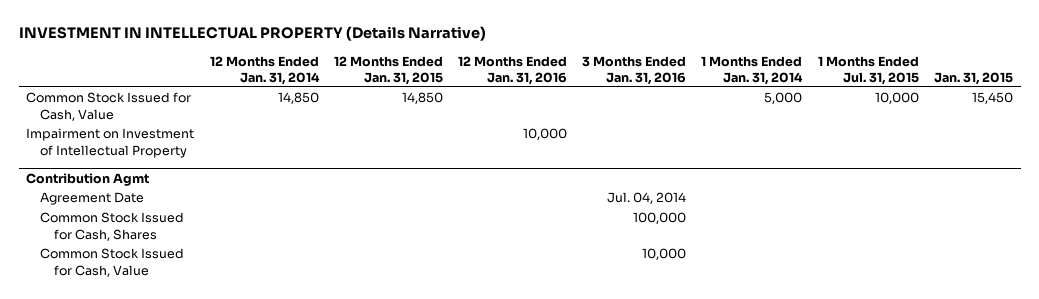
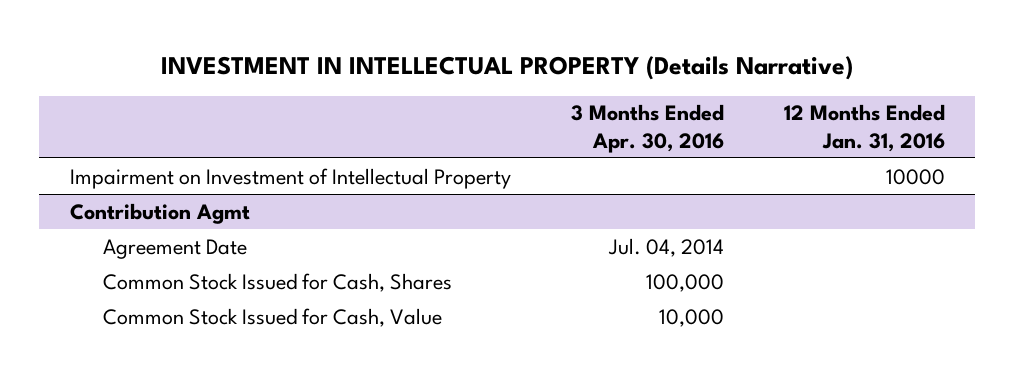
[209,55,320,85] 12 Months Ended Jan. 31, 2014 -> none
[333,55,443,85] 12 Months Ended Jan. 31, 2015 -> none
[582,55,687,85] 3 Months Ended Jan. 31, 2016 -> none
[701,55,804,85] 1 Months Ended Jan. 31, 2014 -> none
[817,55,919,85] 1 Months Ended Jul. 31, 2015 -> none
[933,71,1013,85] Jan. 31, 2015 -> none
none -> [570,104,724,153] 3 Months Ended Apr. 30, 2016
[26,92,192,121] Common Stock Issued for Cash, Value -> none
[523,128,568,141] 10,000 -> [885,168,945,185] 10000

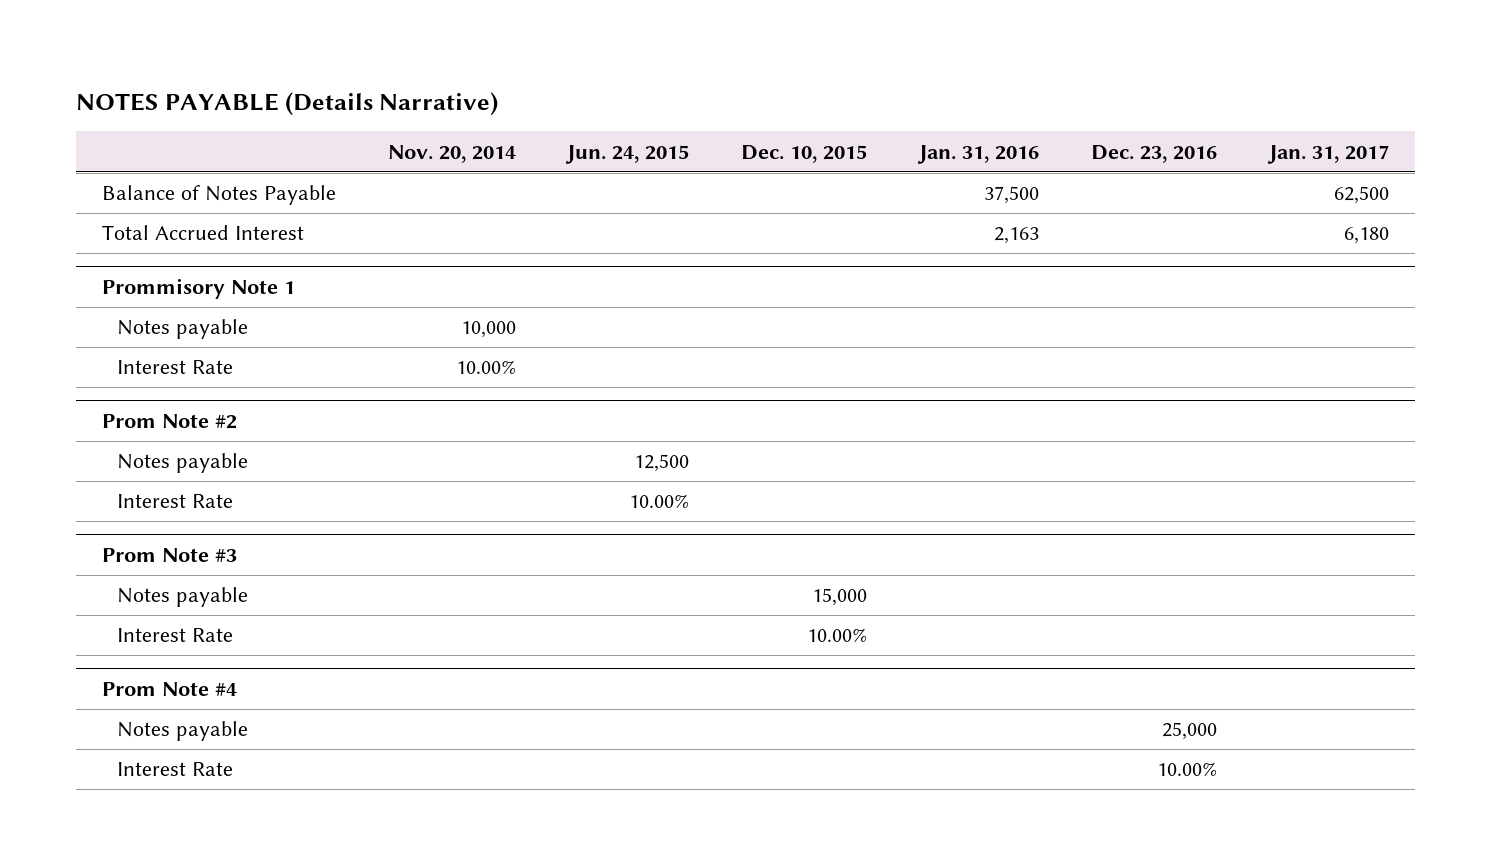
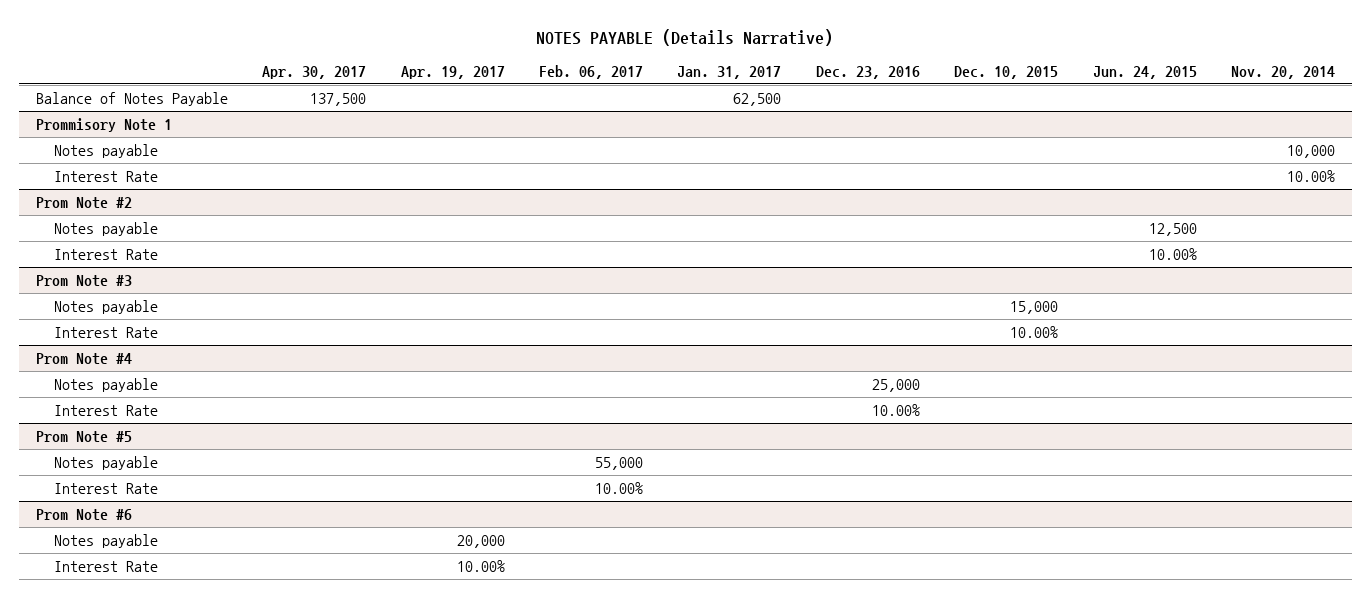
[917,144,1040,164] Jan. 31, 2016 -> none
none -> [262,65,367,79] Apr. 30, 2017
none -> [400,65,505,79] Apr. 19, 2017
none -> [539,64,644,79] Feb. 06, 2017
[101,225,304,241] Total Accrued Interest -> none
none -> [35,430,132,443] Prom Note #5
none -> [54,455,159,470] Notes payable
none -> [54,482,159,494] Interest Rate
none -> [35,508,132,521] Prom Note #6
none -> [54,533,159,548] Notes payable
none -> [54,560,159,572] Interest Rate

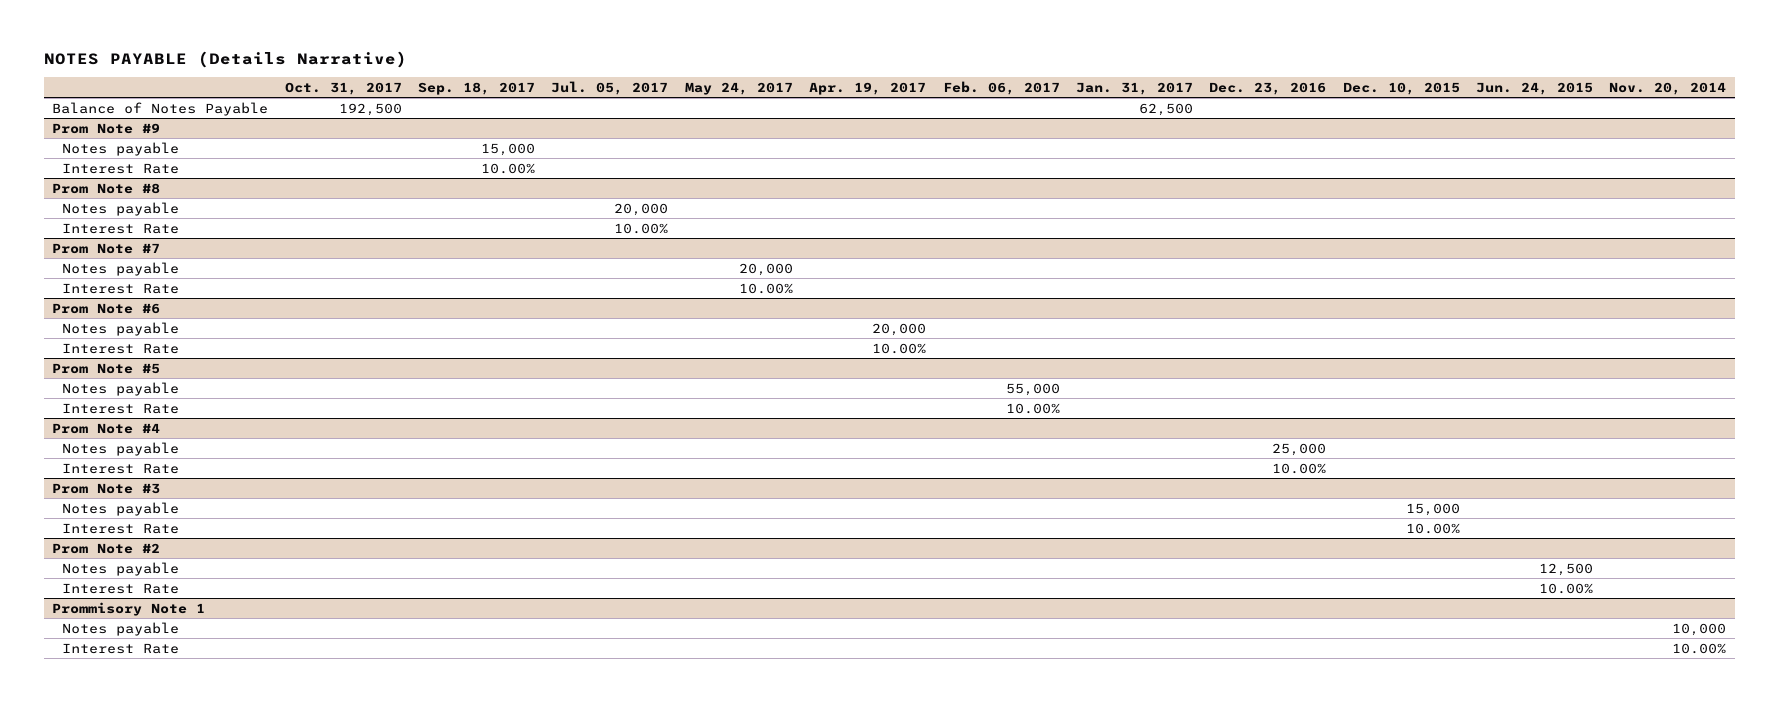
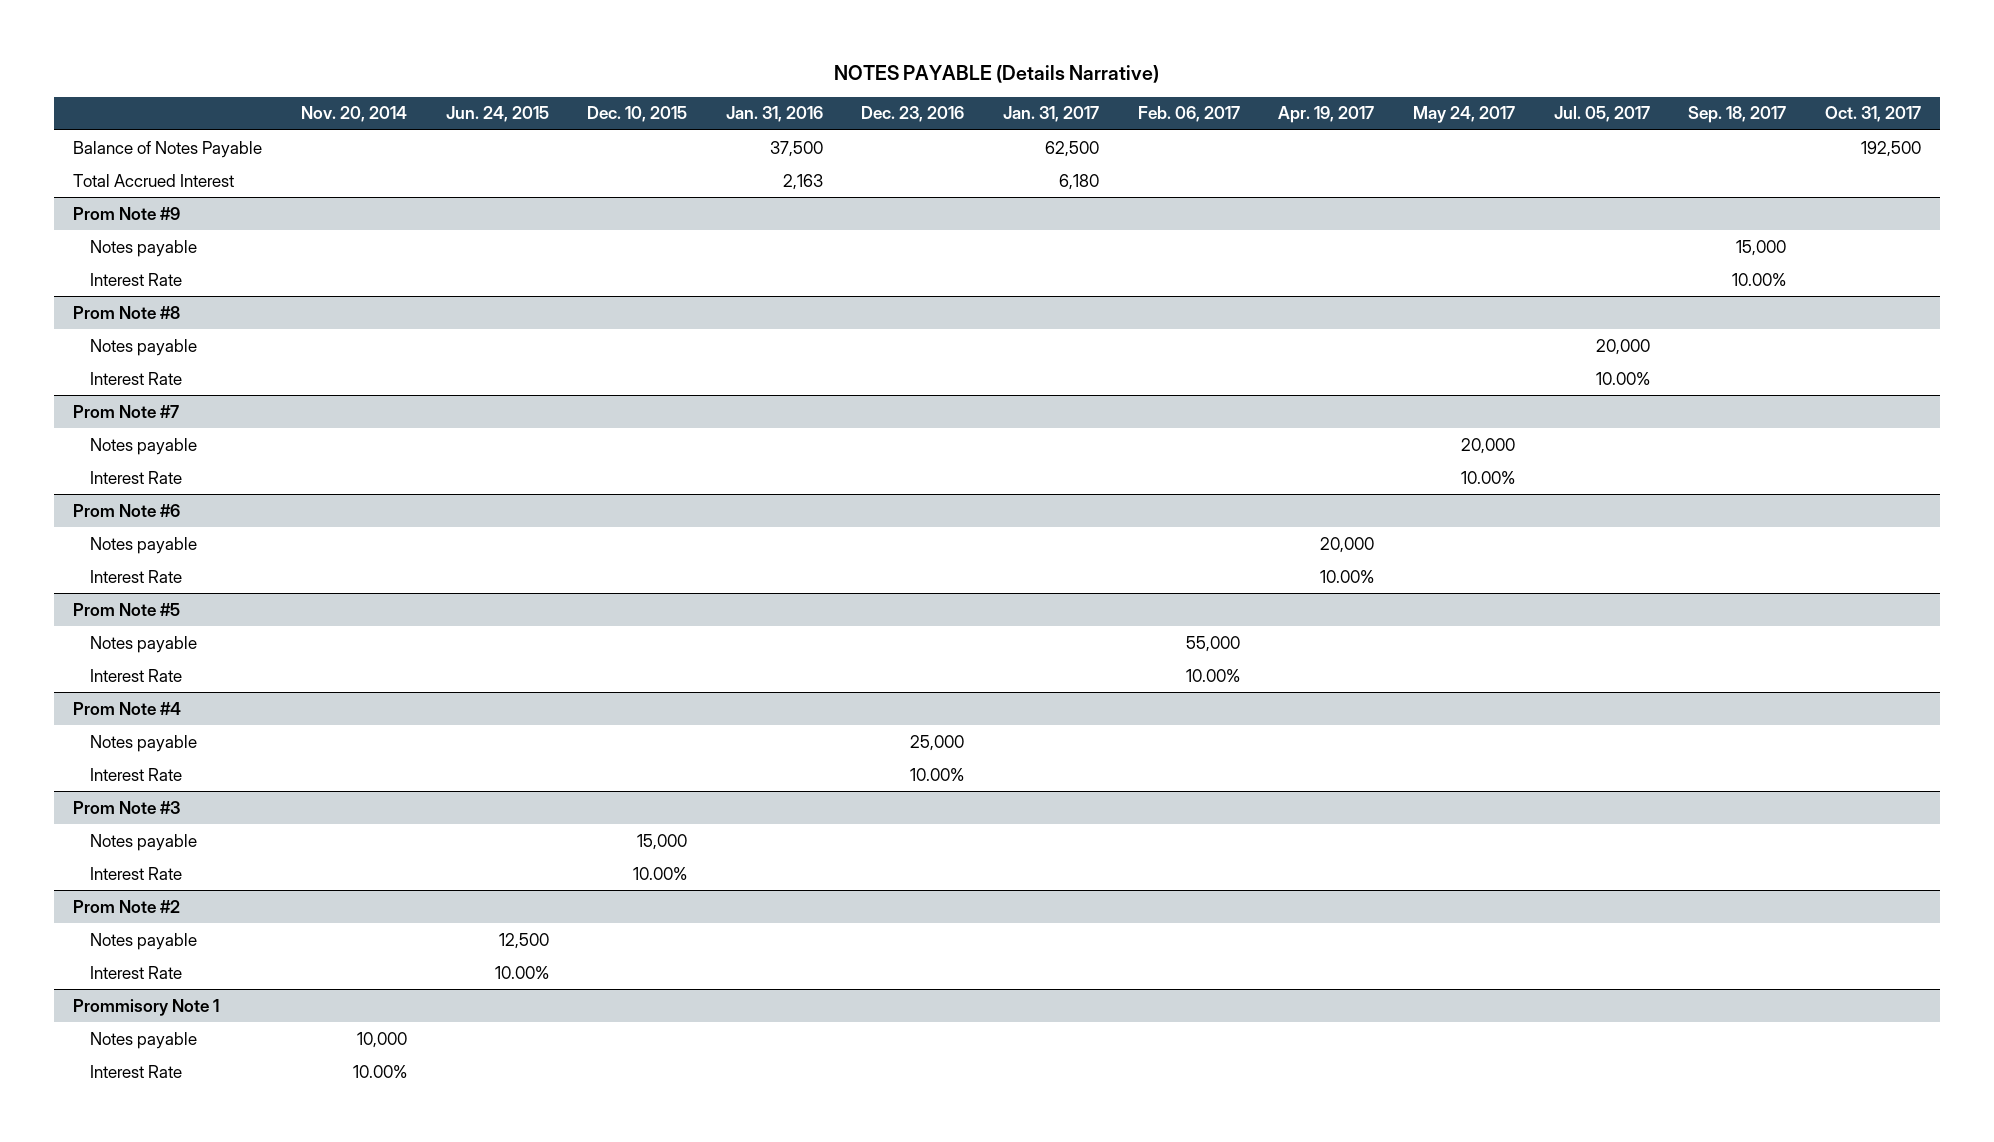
none -> [725,106,823,123] Jan. 31, 2016
none -> [73,173,235,187] Total Accrued Interest

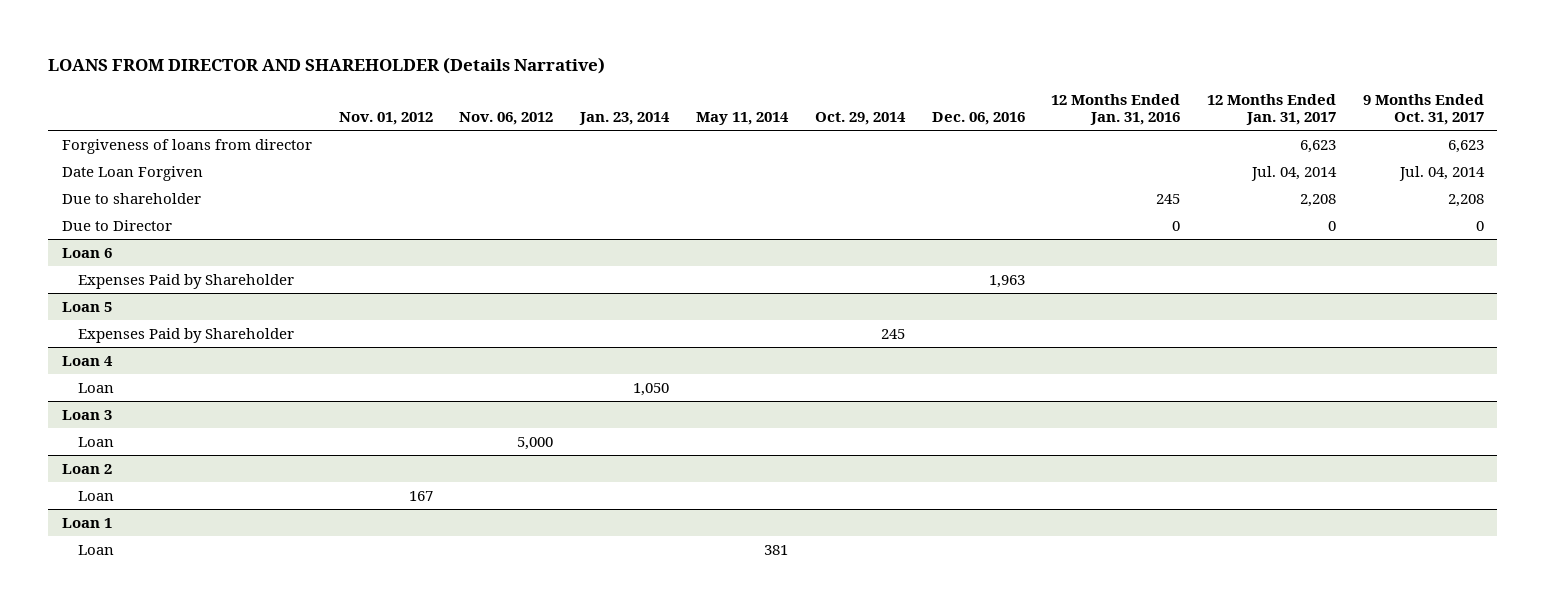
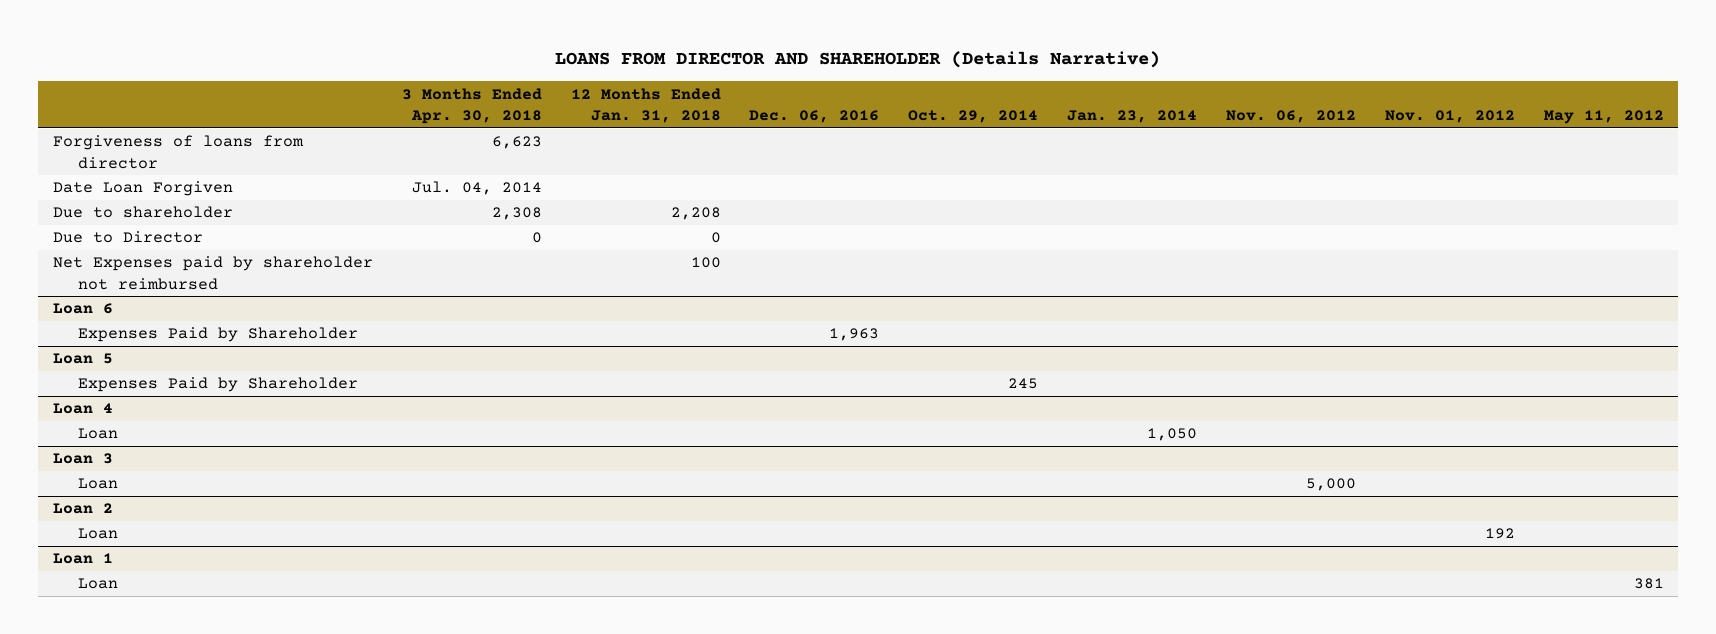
[695,112,789,126] May 11, 2014 -> none
[1051,93,1181,126] 12 Months Ended Jan. 31, 2016 -> none
[1207,93,1337,126] 12 Months Ended Jan. 31, 2017 -> none
[1363,93,1485,126] 9 Months Ended Oct. 31, 2017 -> none
none -> [401,87,542,124] 3 Months Ended Apr. 30, 2018
none -> [570,87,721,123] 12 Months Ended Jan. 31, 2018
none -> [1543,109,1664,124] May 11, 2012
none -> [52,256,373,290] Net Expenses paid by shareholder not reimbursed
[408,490,433,501] 167 -> [1484,528,1515,540] 192

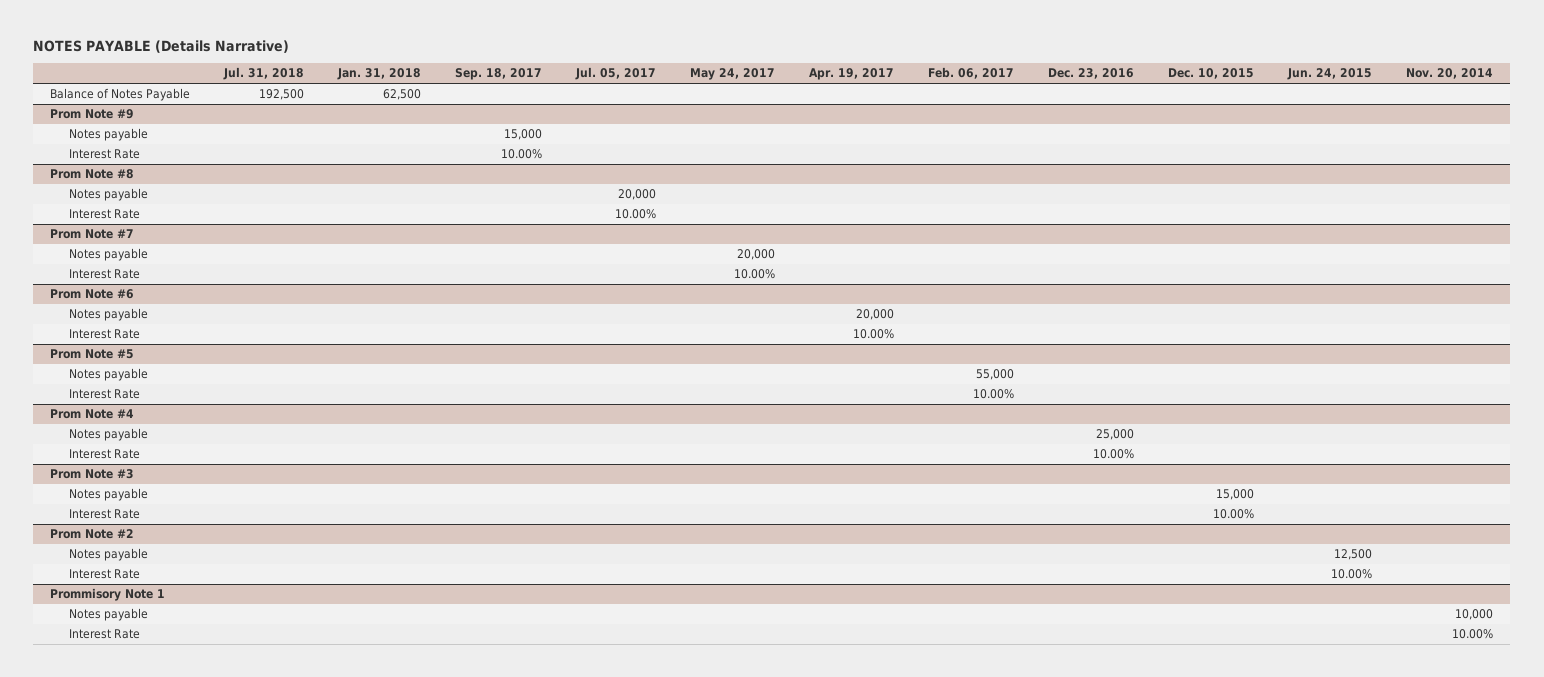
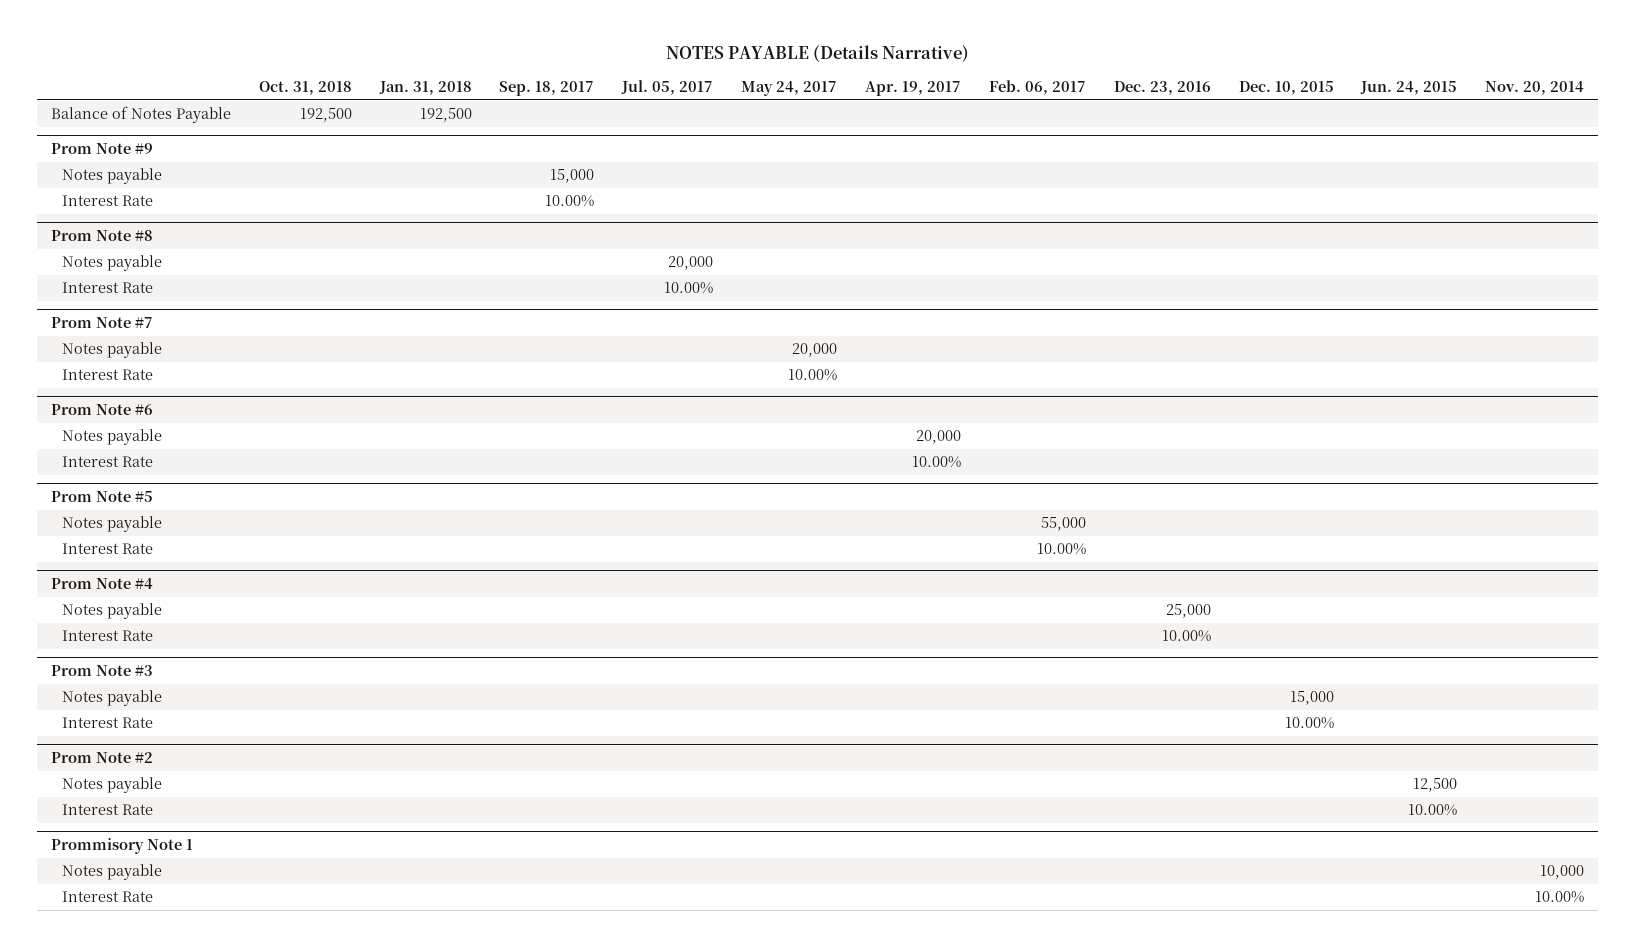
[223,67,305,81] Jul. 31, 2018 -> none
none -> [258,81,352,96] Oct. 31, 2018
[383,89,422,101] 62,500 -> [419,108,472,123] 192,500

